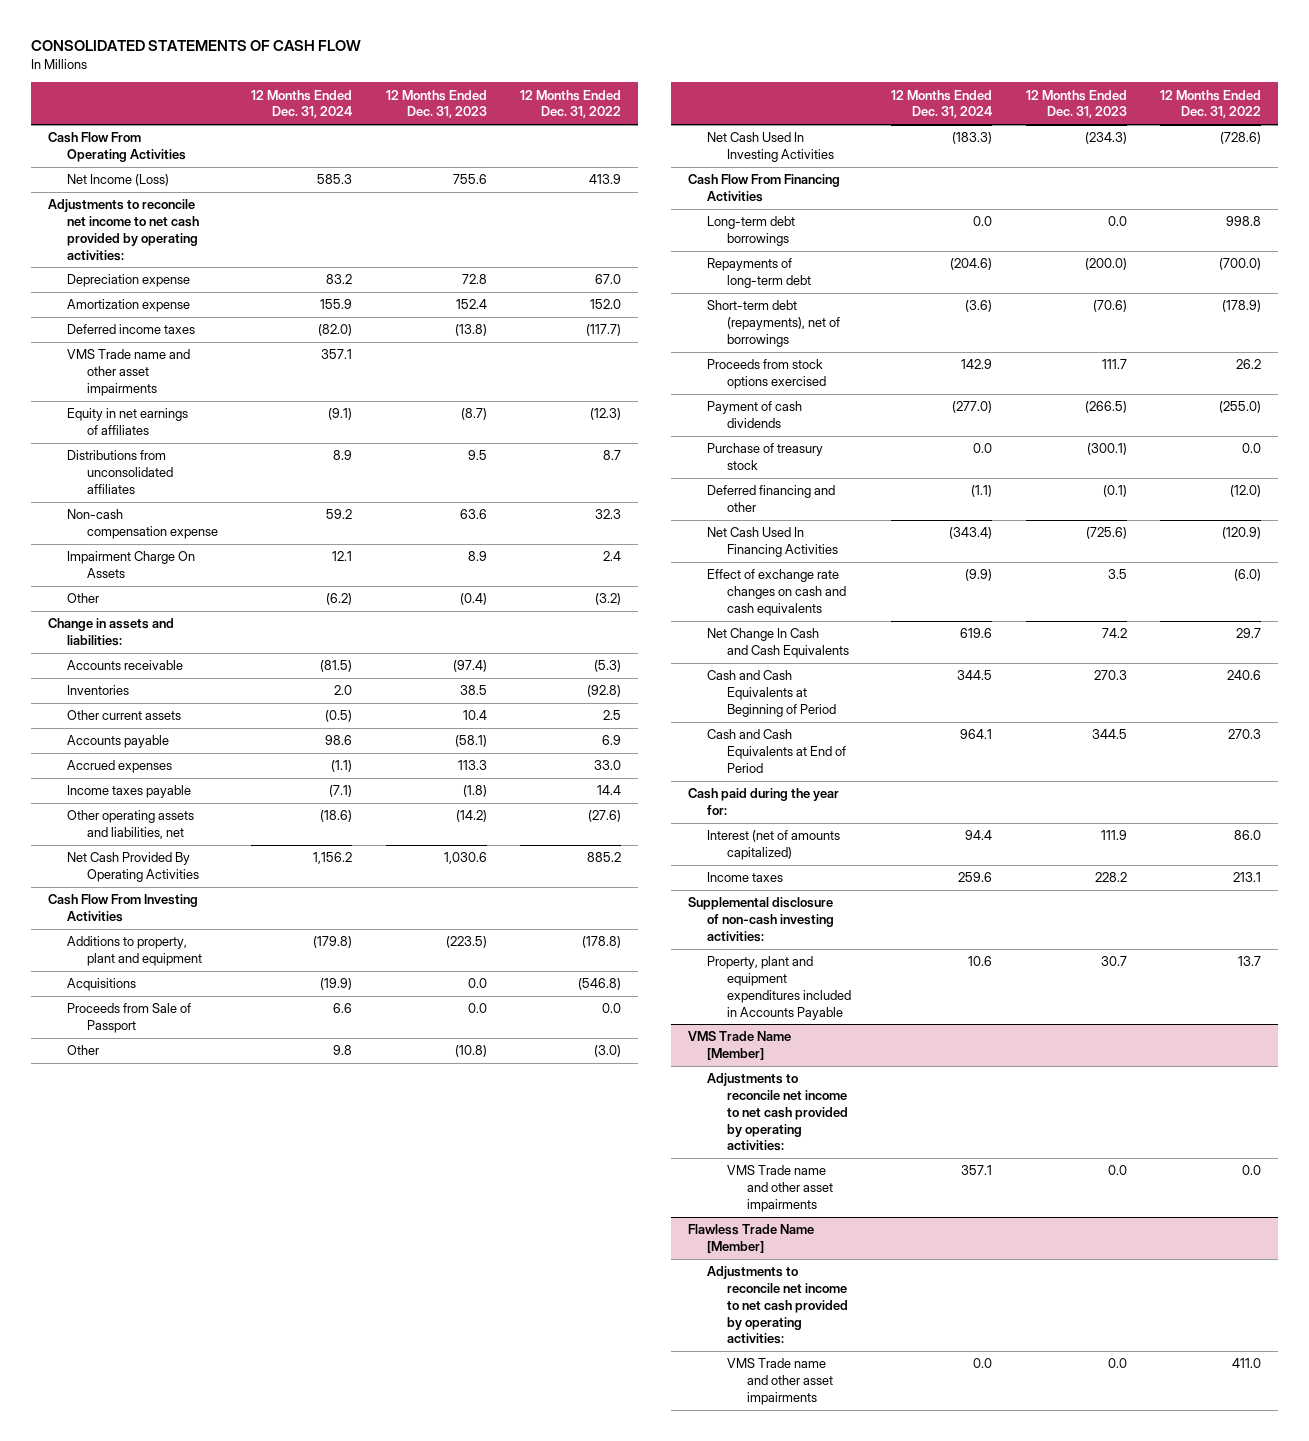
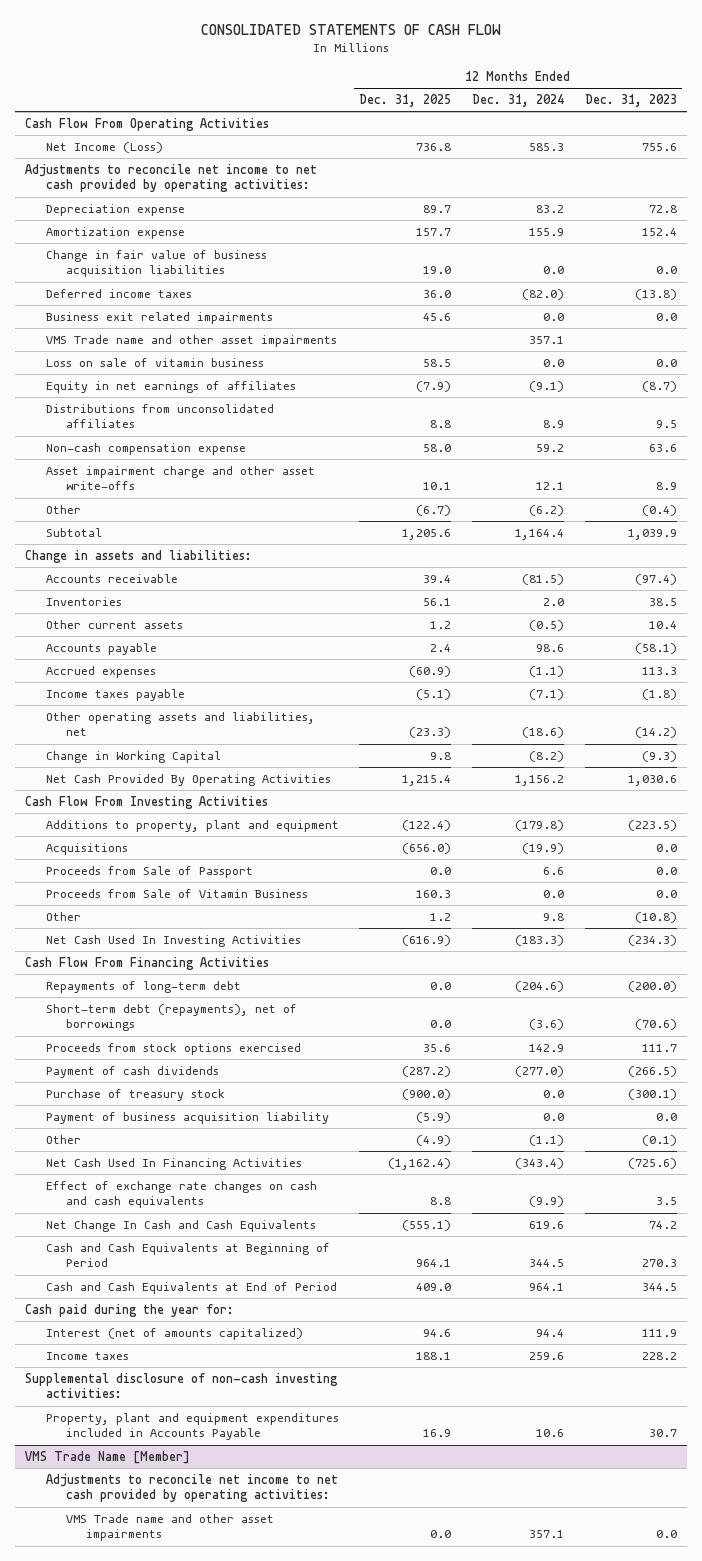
[520,89,622,119] 12 Months Ended Dec. 31, 2022 -> none
none -> [359,94,452,108] Dec. 31, 2025
none -> [45,250,267,278] Change in fair value of business acquisition liabilities
none -> [45,312,273,325] Business exit related impairments
none -> [45,358,264,368] Loss on sale of vitamin business
[67,551,196,579] Impairment Charge On Assets -> [45,466,315,491] Asset impairment charge and other asset write-offs
none -> [45,528,102,538] Subtotal
none -> [45,751,221,764] Change in Working Capital
none -> [45,889,308,899] Proceeds from Sale of Vitamin Business
[707,216,796,247] Long-term debt borrowings -> none
none -> [45,1112,329,1125] Payment of business acquisition liability
[707,485,836,513] Deferred financing and other -> [45,1135,81,1145] Other
[687,1224,814,1254] Flawless Trade Name [Member] -> none
[707,1266,848,1345] Adjustments to reconcile net income to net cash provided by operating activities: -> none
[726,1358,833,1405] VMS Trade name and other asset impairments -> none

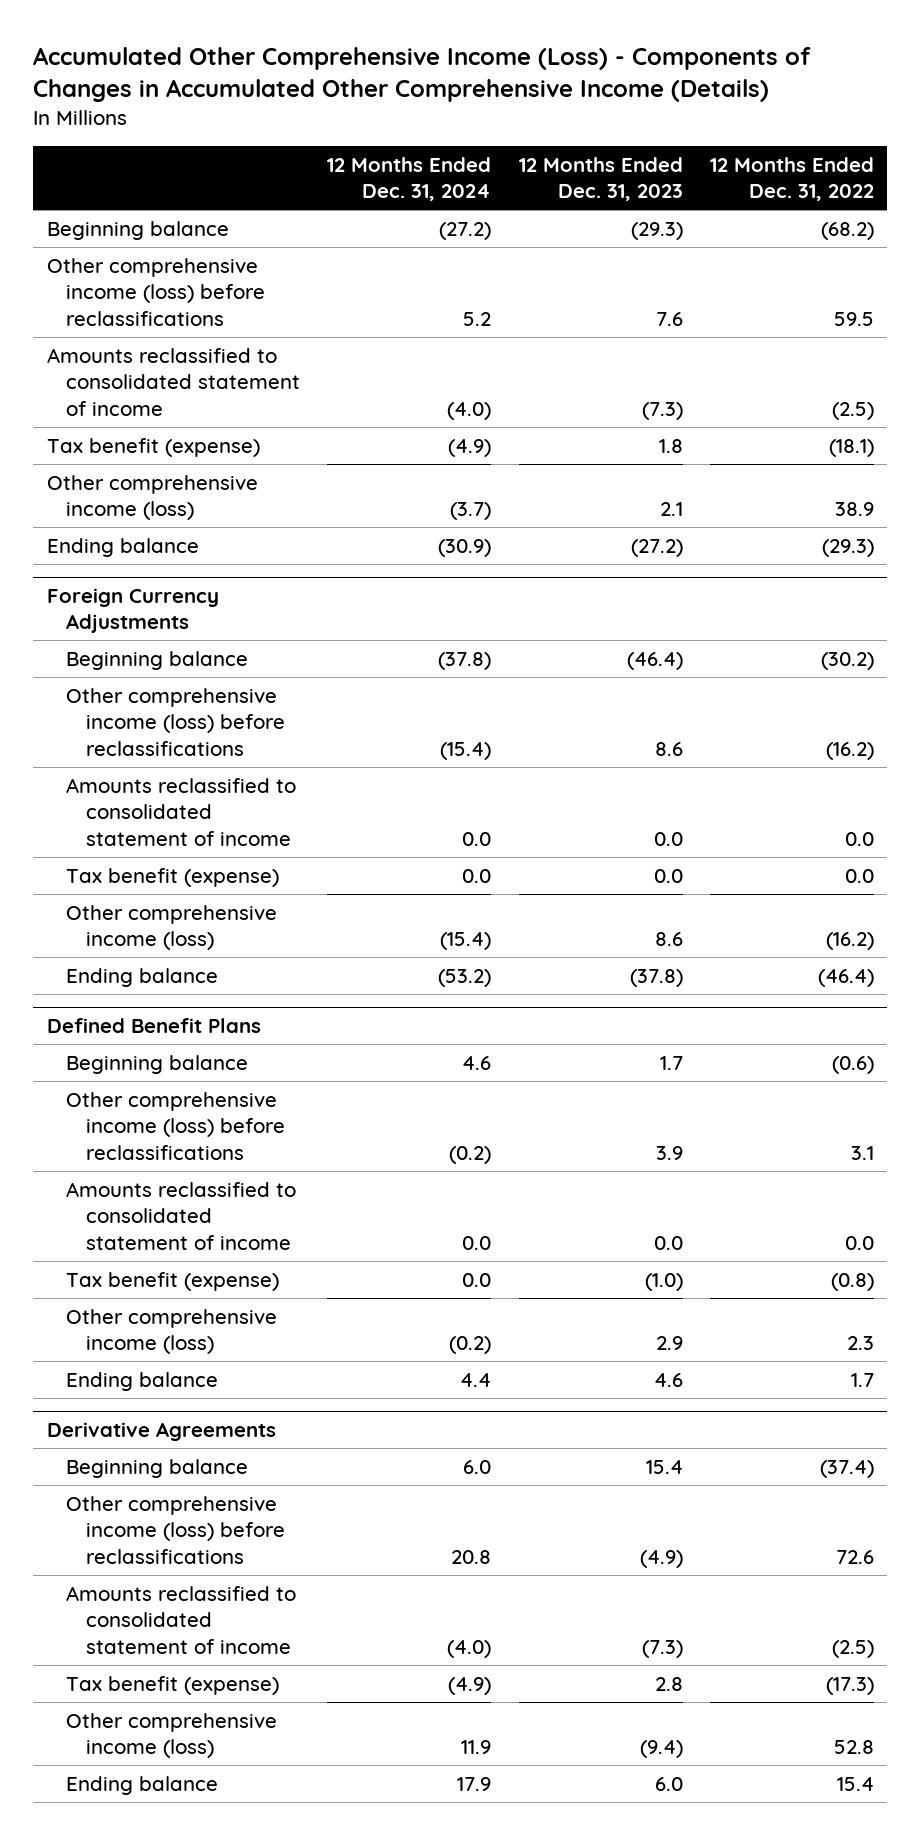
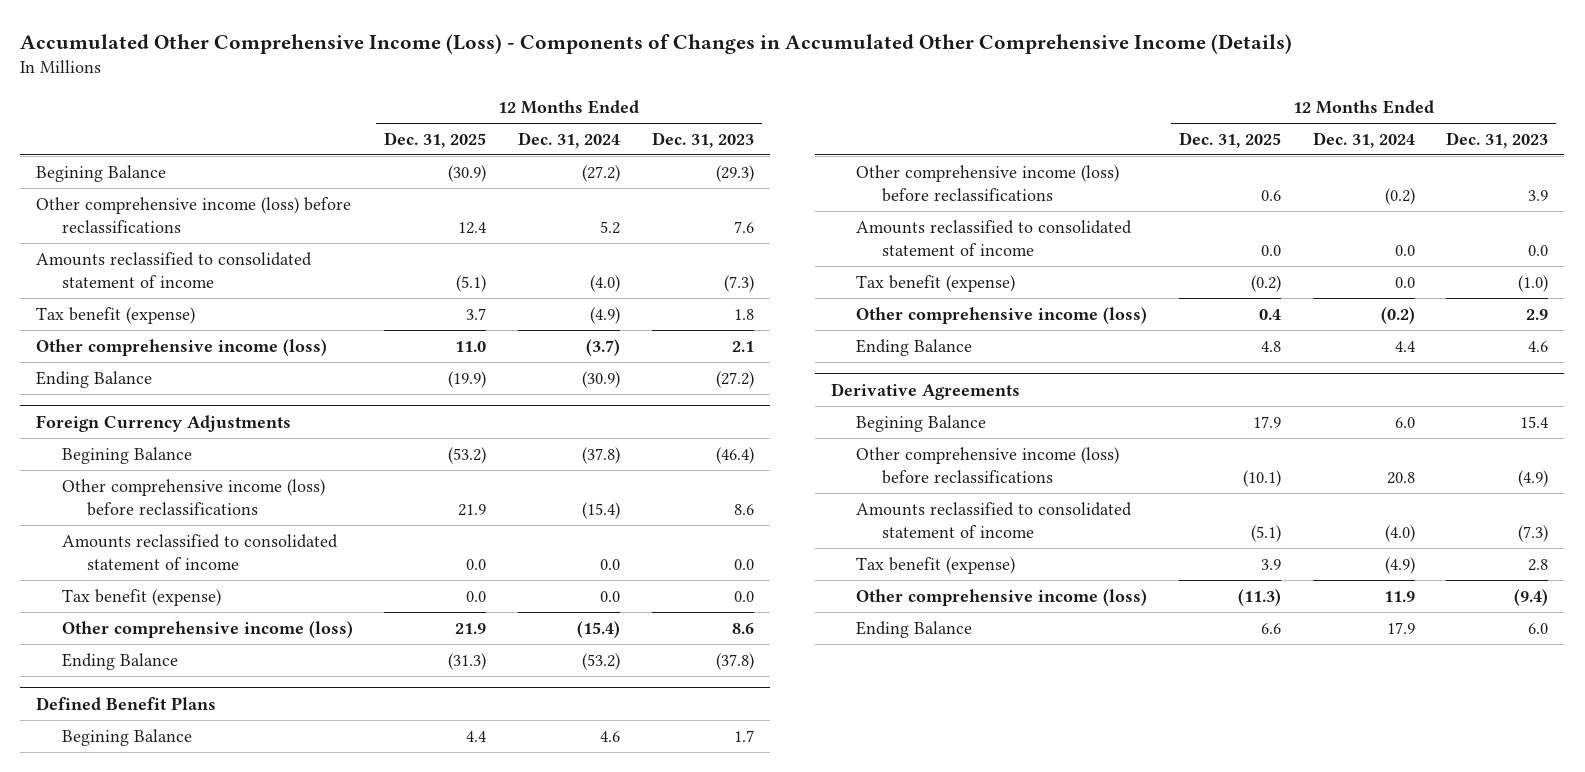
[709,156,874,202] 12 Months Ended Dec. 31, 2022 -> none
none -> [384,131,487,148] Dec. 31, 2025
[46,220,229,240] Beginning balance -> [36,164,167,182] Begining Balance
[46,537,199,557] Ending balance -> [36,370,153,388] Ending Balance
[66,650,249,670] Beginning balance -> [61,446,192,464] Begining Balance
[66,967,219,987] Ending balance -> [61,652,178,670] Ending Balance
[66,1054,249,1074] Beginning balance -> [61,728,192,746] Begining Balance
[66,1371,219,1391] Ending balance -> [856,338,973,356] Ending Balance
[66,1458,249,1478] Beginning balance -> [856,414,987,432] Begining Balance
[66,1775,219,1795] Ending balance -> [856,620,973,638] Ending Balance

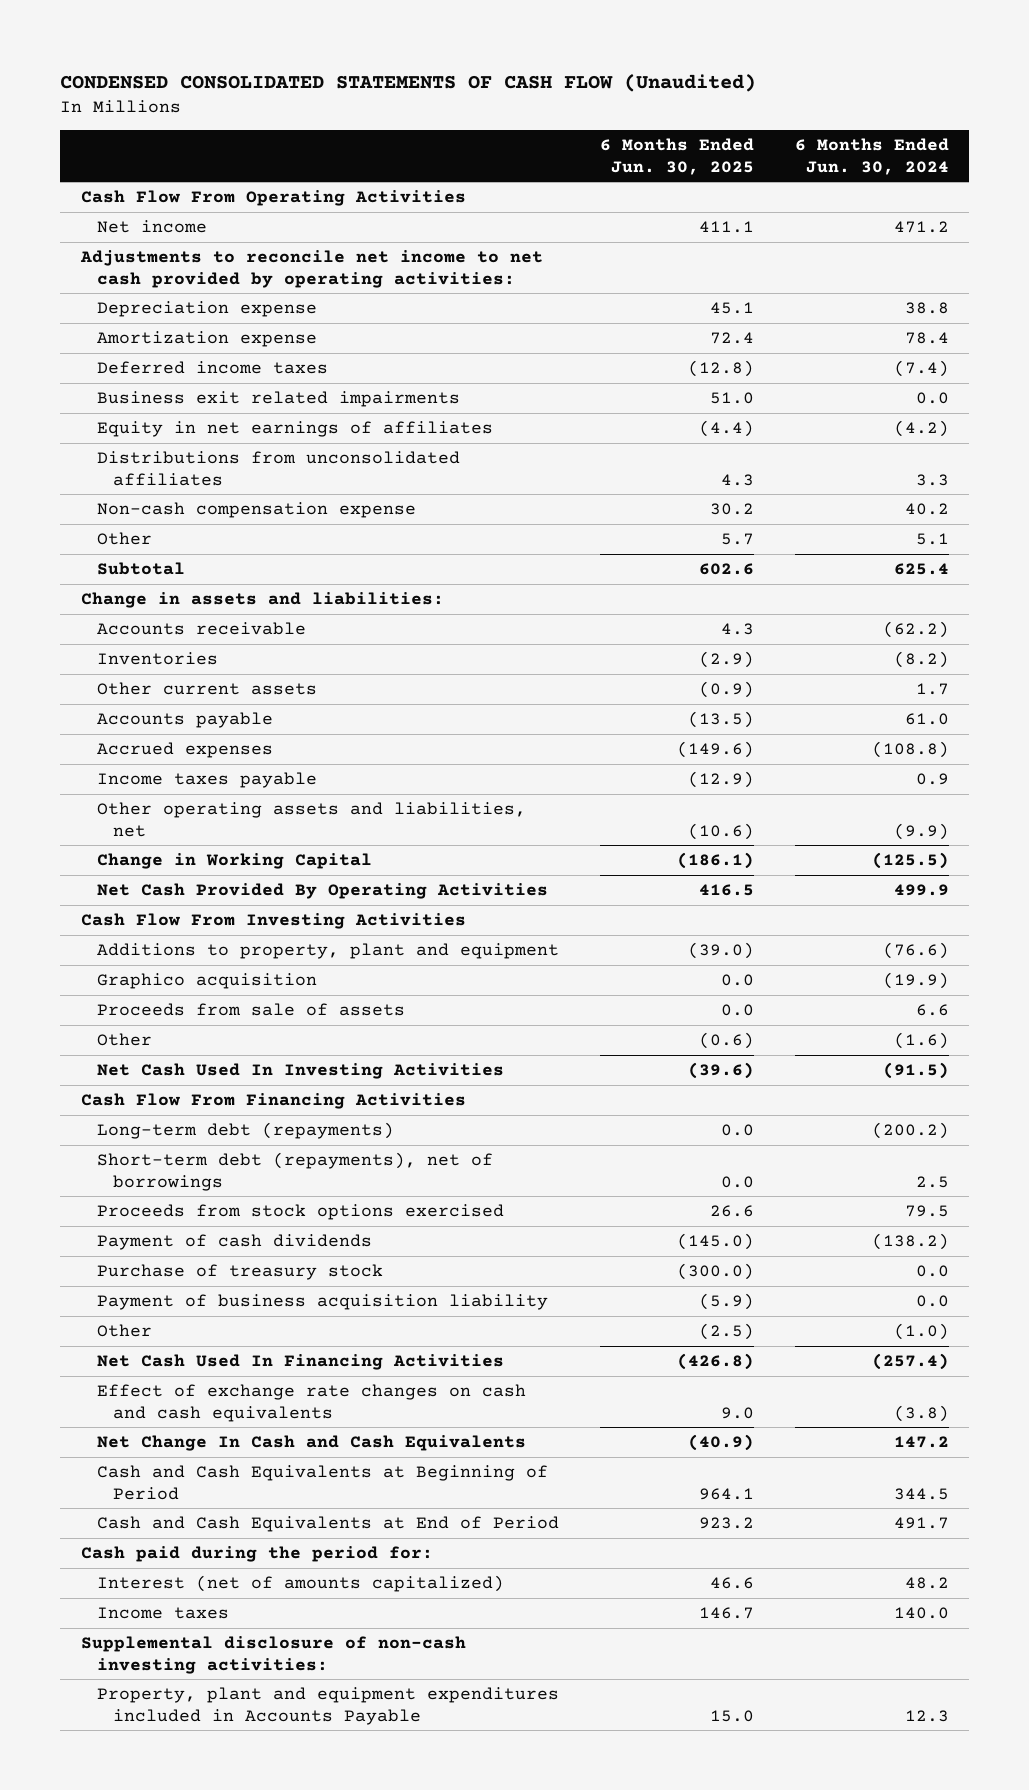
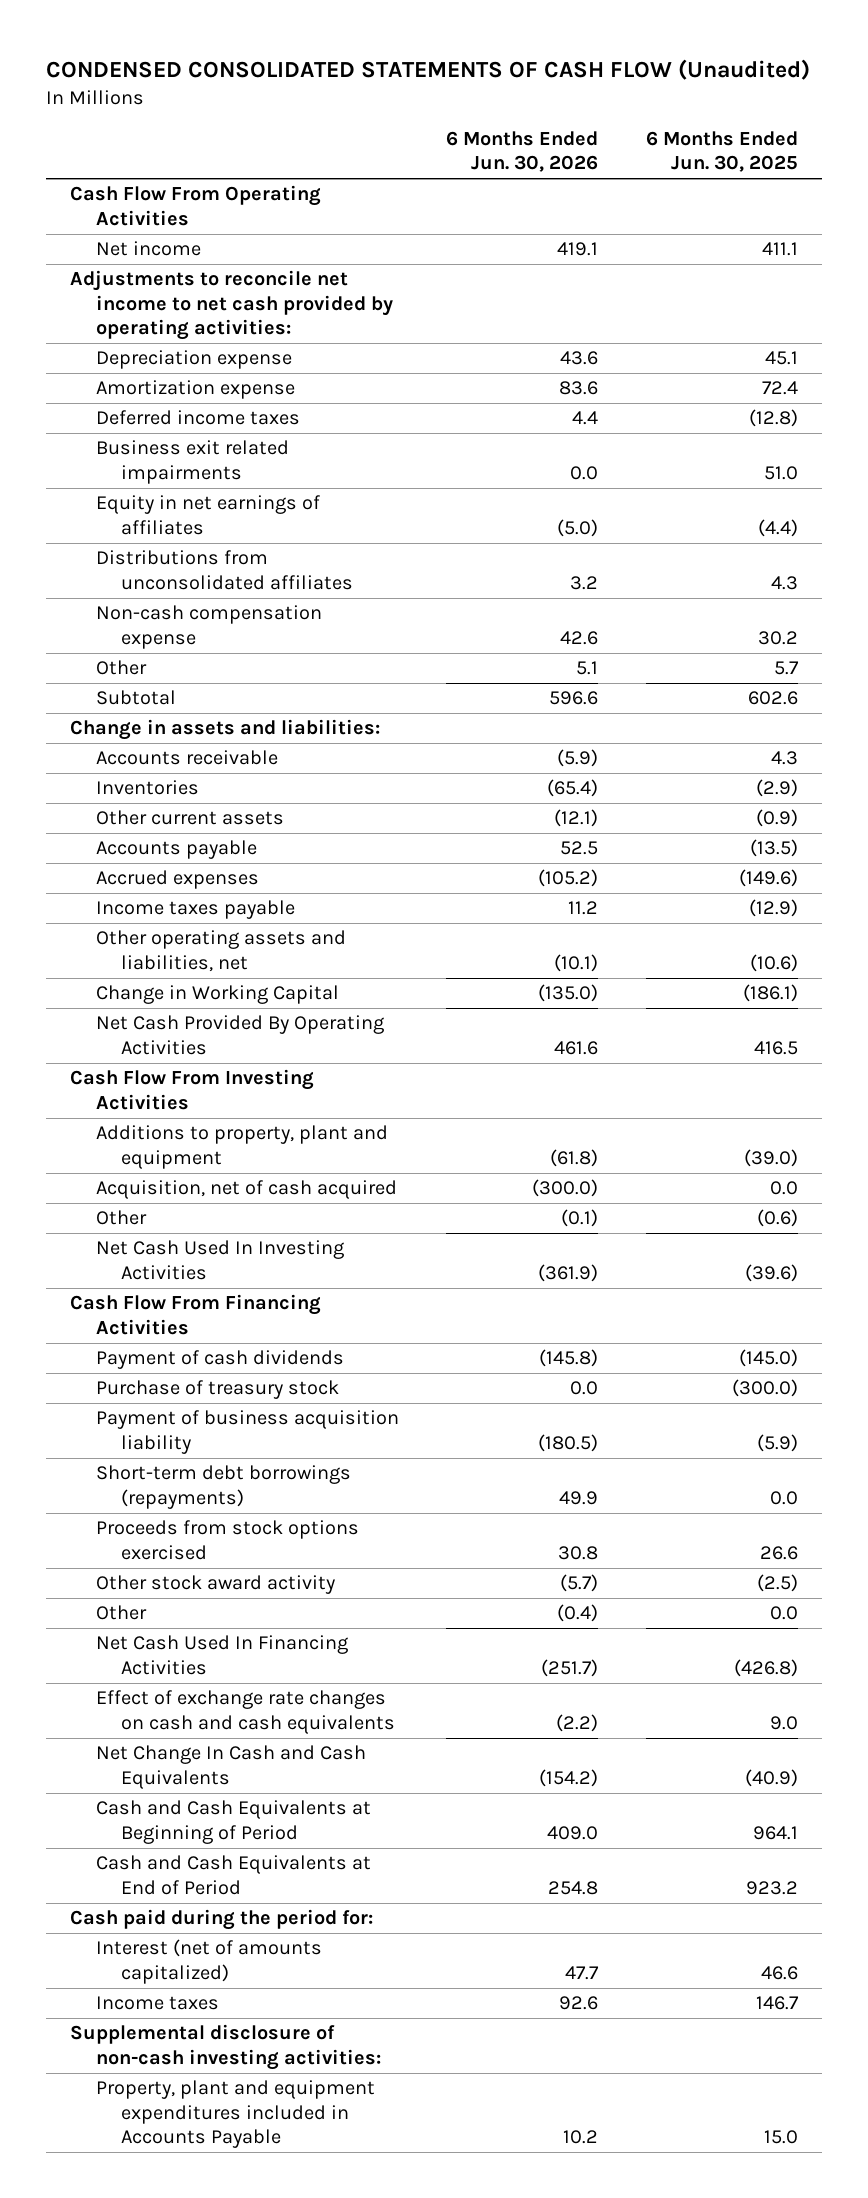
[794,137,949,175] 6 Months Ended Jun. 30, 2024 -> none
none -> [446,130,599,173] 6 Months Ended Jun. 30, 2026
[96,1003,405,1017] Proceeds from sale of assets -> none
[96,973,317,990] Graphico acquisition -> [95,1180,397,1200] Acquisition, net of cash acquired
[96,1122,394,1140] Long-term debt (repayments) -> none
[96,1152,493,1191] Short-term debt (repayments), net of borrowings -> none
none -> [95,1465,351,1509] Short-term debt borrowings (repayments)
[96,1204,504,1221] Proceeds from stock options exercised -> [95,1520,359,1560] Proceeds from stock options exercised
none -> [95,1575,335,1595] Other stock award activity
[698,1323,754,1341] (2.5) -> [770,1606,799,1621] 0.0

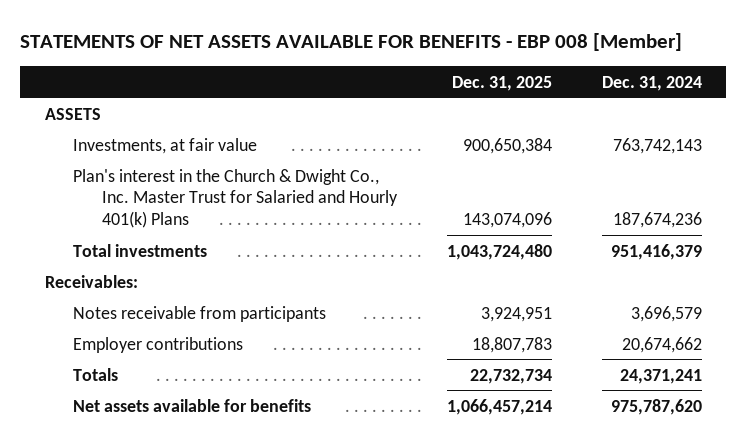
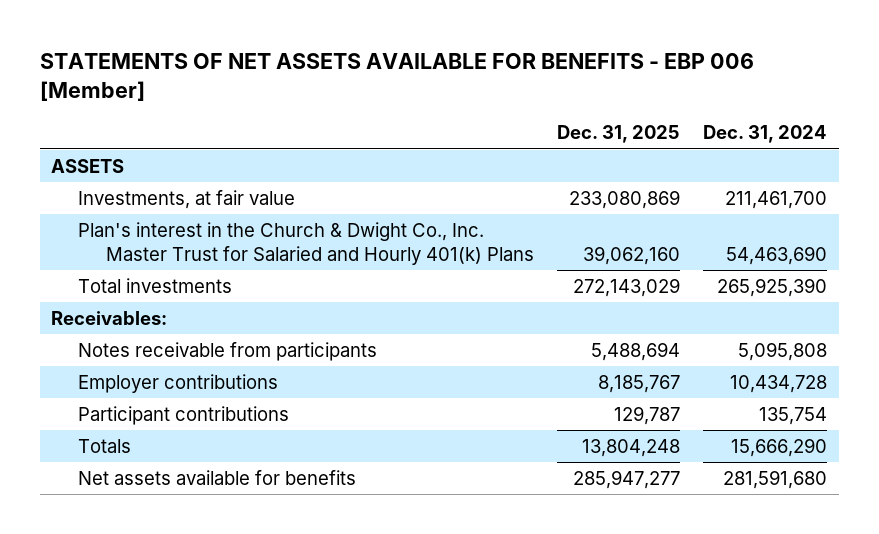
[19,32,682,51] STATEMENTS OF NET ASSETS AVAILABLE FOR BENEFITS - EBP 008 [Member] -> [39,52,754,101] STATEMENTS OF NET ASSETS AVAILABLE FOR BENEFITS - EBP 006 [Member]
[462,137,552,154] 900,650,384 -> [569,190,681,210] 233,080,869
[612,137,702,154] 763,742,143 -> [725,191,828,210] 211,461,700
[462,211,552,228] 143,074,096 -> [583,245,681,265] 39,062,160
[612,211,702,228] 187,674,236 -> [726,245,828,265] 54,463,690
[446,243,552,260] 1,043,724,480 -> [573,278,681,298] 272,143,029
[610,243,702,260] 951,416,379 -> [717,278,828,298] 265,925,390
[480,306,552,322] 3,924,951 -> [591,342,681,362] 5,488,694
[630,305,702,322] 3,696,579 -> [738,342,828,362] 5,095,808
[471,336,552,353] 18,807,783 -> [598,375,681,394] 8,185,767
[621,336,702,353] 20,674,662 -> [730,375,828,394] 10,434,728
none -> [78,406,290,426] Participant contributions
[469,368,552,384] 22,732,734 -> [582,439,681,458] 13,804,248
[619,368,702,384] 24,371,241 -> [731,438,828,458] 15,666,290
[446,398,552,415] 1,066,457,214 -> [573,470,681,490] 285,947,277
[610,398,702,415] 975,787,620 -> [723,470,828,490] 281,591,680

